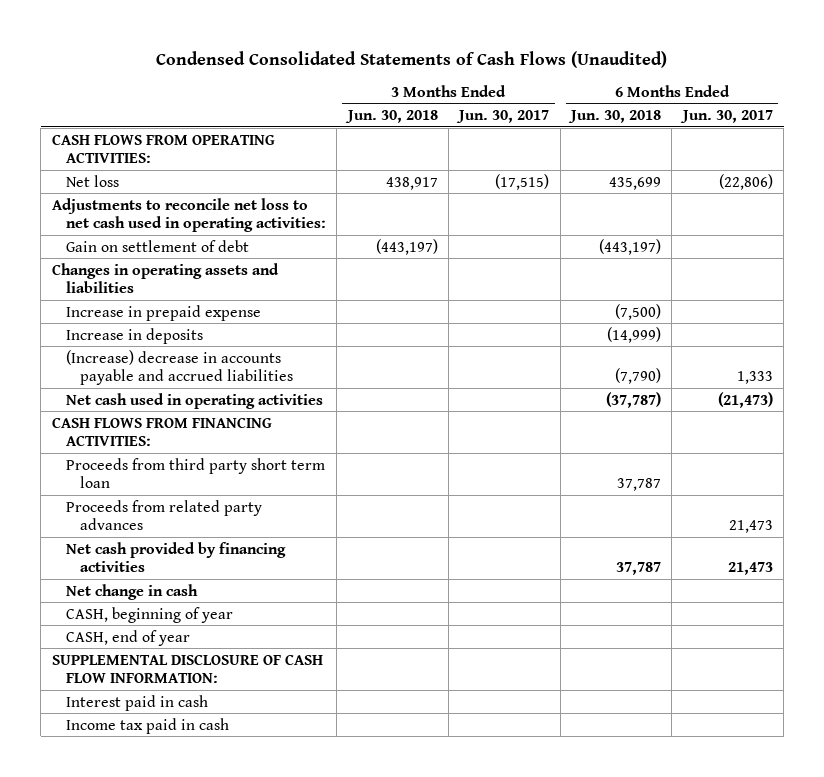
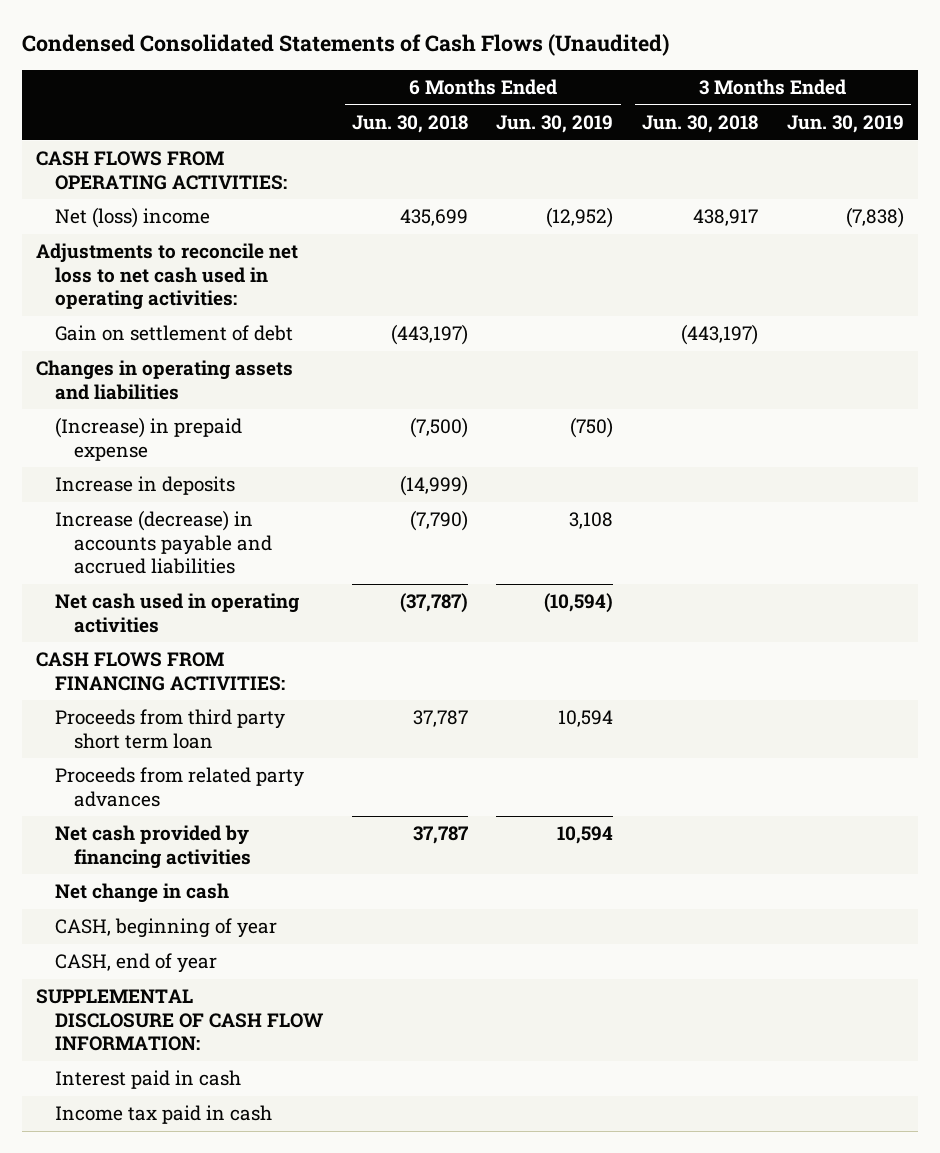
[456,110,550,124] Jun. 30, 2017 -> none
[679,110,773,124] Jun. 30, 2017 -> none
none -> [496,115,614,134] Jun. 30, 2019
none -> [786,115,904,134] Jun. 30, 2019
[65,174,119,187] Net loss -> [55,207,211,229] Net (loss) income
[65,304,261,321] Increase in prepaid expense -> [55,417,243,461] (Increase) in prepaid expense
[65,349,294,385] (Increase) decrease in accounts payable and accrued liabilities -> [55,510,272,574] Increase (decrease) in accounts payable and accrued liabilities

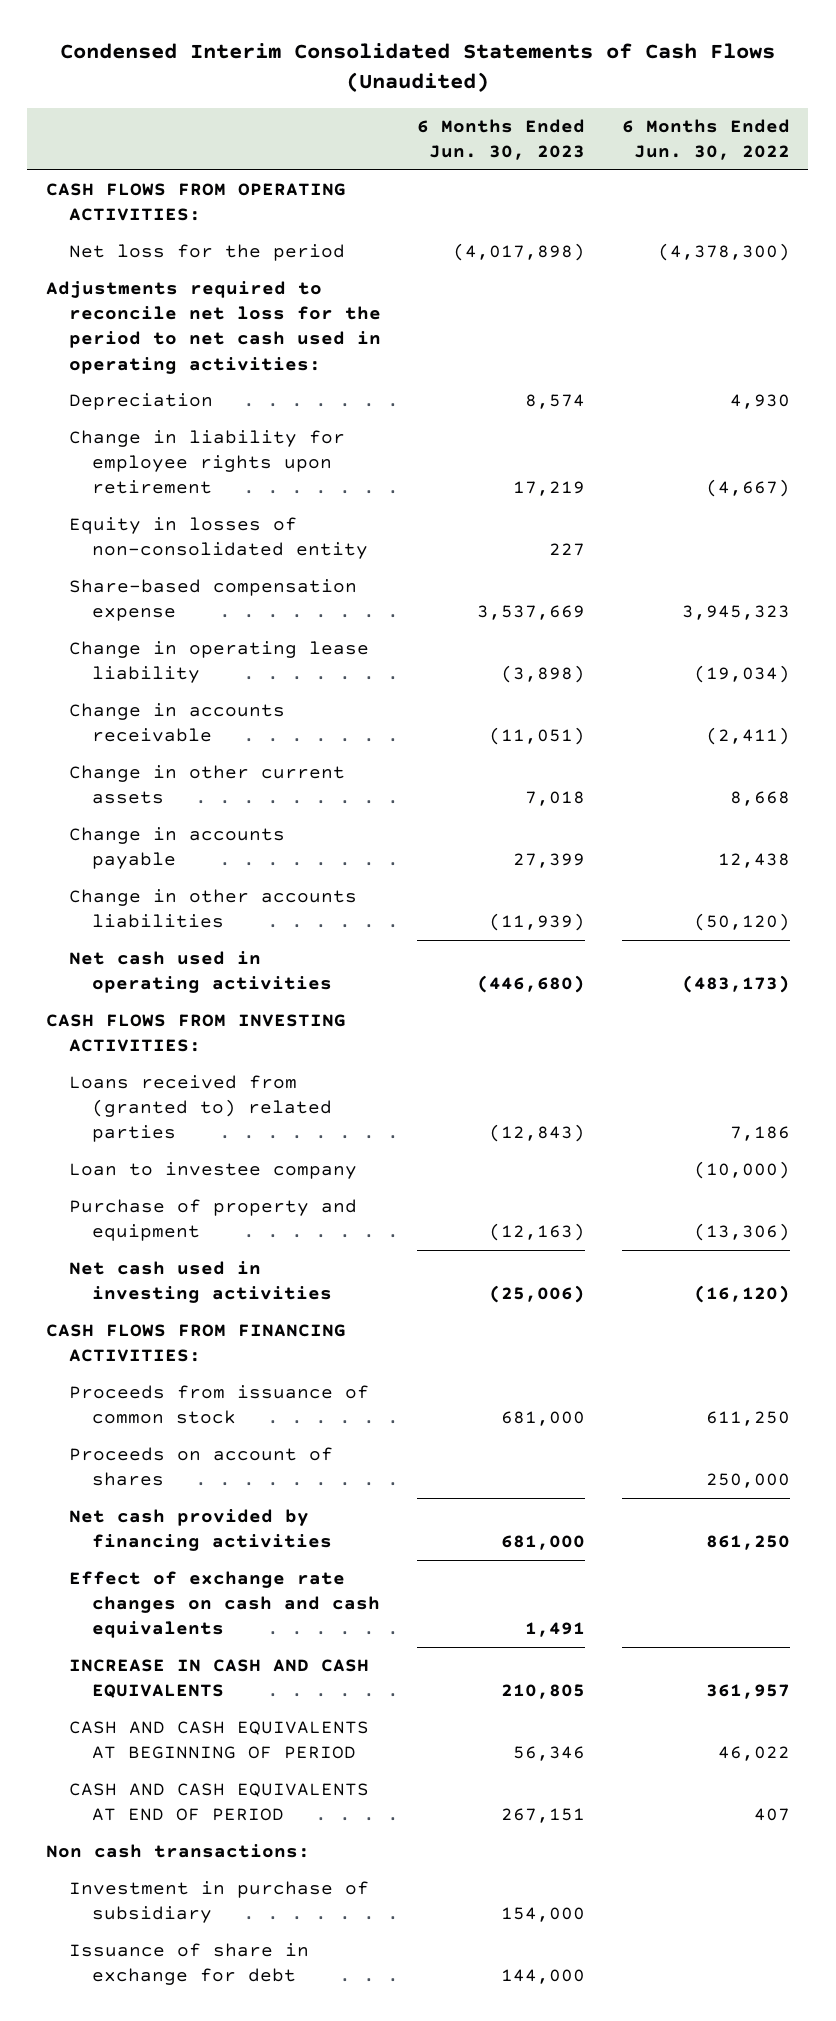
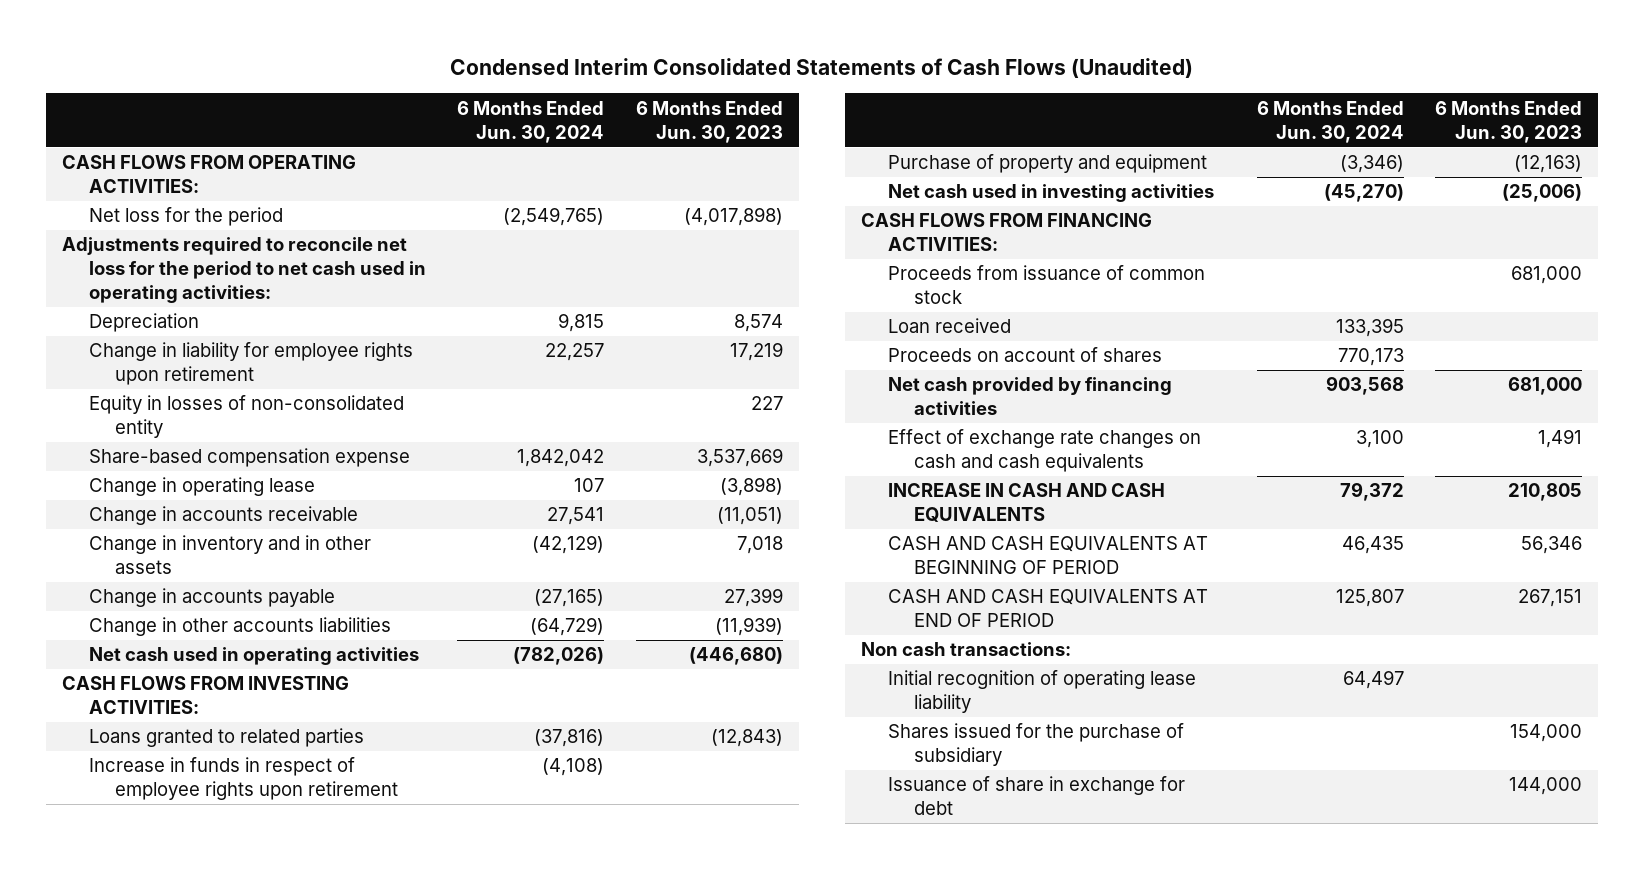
[621,119,790,161] 6 Months Ended Jun. 30, 2022 -> none
none -> [457,100,605,143] 6 Months Ended Jun. 30, 2024
[68,641,369,684] Change in operating lease liability -> [88,477,315,497] Change in operating lease
[68,765,345,805] Change in other current assets -> [88,535,371,575] Change in inventory and in other assets
[68,1162,357,1180] Loan to investee company -> none
[68,1075,333,1143] Loans received from (granted to) related parties -> [88,728,364,748] Loans granted to related parties
none -> [88,757,398,801] Increase in funds in respect of employee rights upon retirement
none -> [887,318,1011,334] Loan received
none -> [887,670,1196,714] Initial recognition of operating lease liability
[68,1881,369,1924] Investment in purchase of subsidiary -> [887,723,1184,767] Shares issued for the purchase of subsidiary

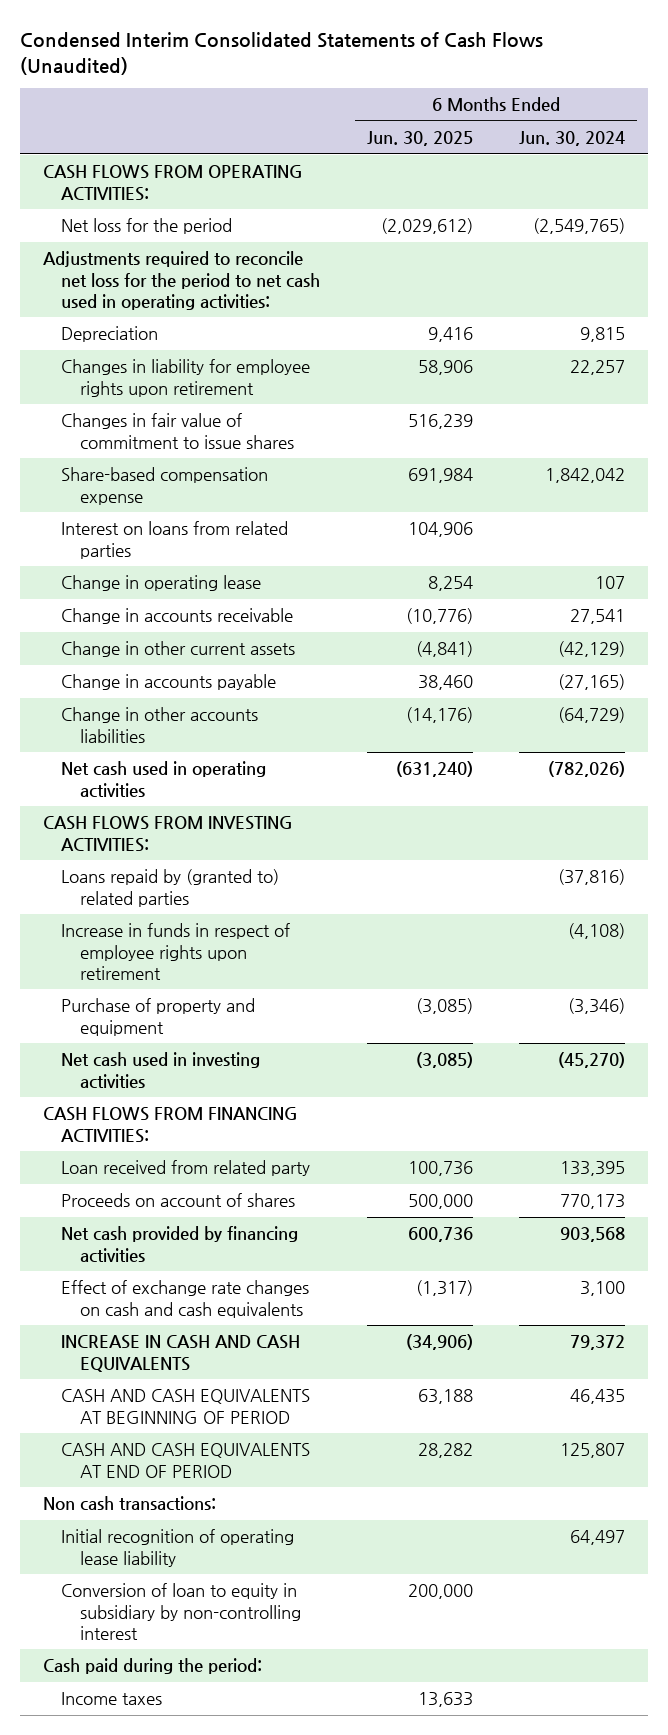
[636,100,784,143] 6 Months Ended Jun. 30, 2023 -> none
none -> [366,131,473,147] Jun. 30, 2025
[88,395,404,439] Equity in losses of non-consolidated entity -> none
[88,342,413,386] Change in liability for employee rights upon retirement -> [61,359,311,397] Changes in liability for employee rights upon retirement
none -> [61,413,294,449] Changes in fair value of commitment to issue shares
none -> [61,521,289,559] Interest on loans from related parties
[88,535,371,575] Change in inventory and in other assets -> [61,641,296,658] Change in other current assets
[88,728,364,748] Loans granted to related parties -> [61,869,280,907] Loans repaid by (granted to) related parties
[887,265,1205,305] Proceeds from issuance of common stock -> none
[887,318,1011,334] Loan received -> [61,1160,311,1177] Loan received from related party
[887,723,1184,767] Shares issued for the purchase of subsidiary -> none
[887,776,1185,816] Issuance of share in exchange for debt -> none
none -> [61,1583,301,1640] Conversion of loan to equity in subsidiary by non-controlling interest
none -> [42,1658,262,1675] Cash paid during the period:
none -> [61,1692,163,1706] Income taxes

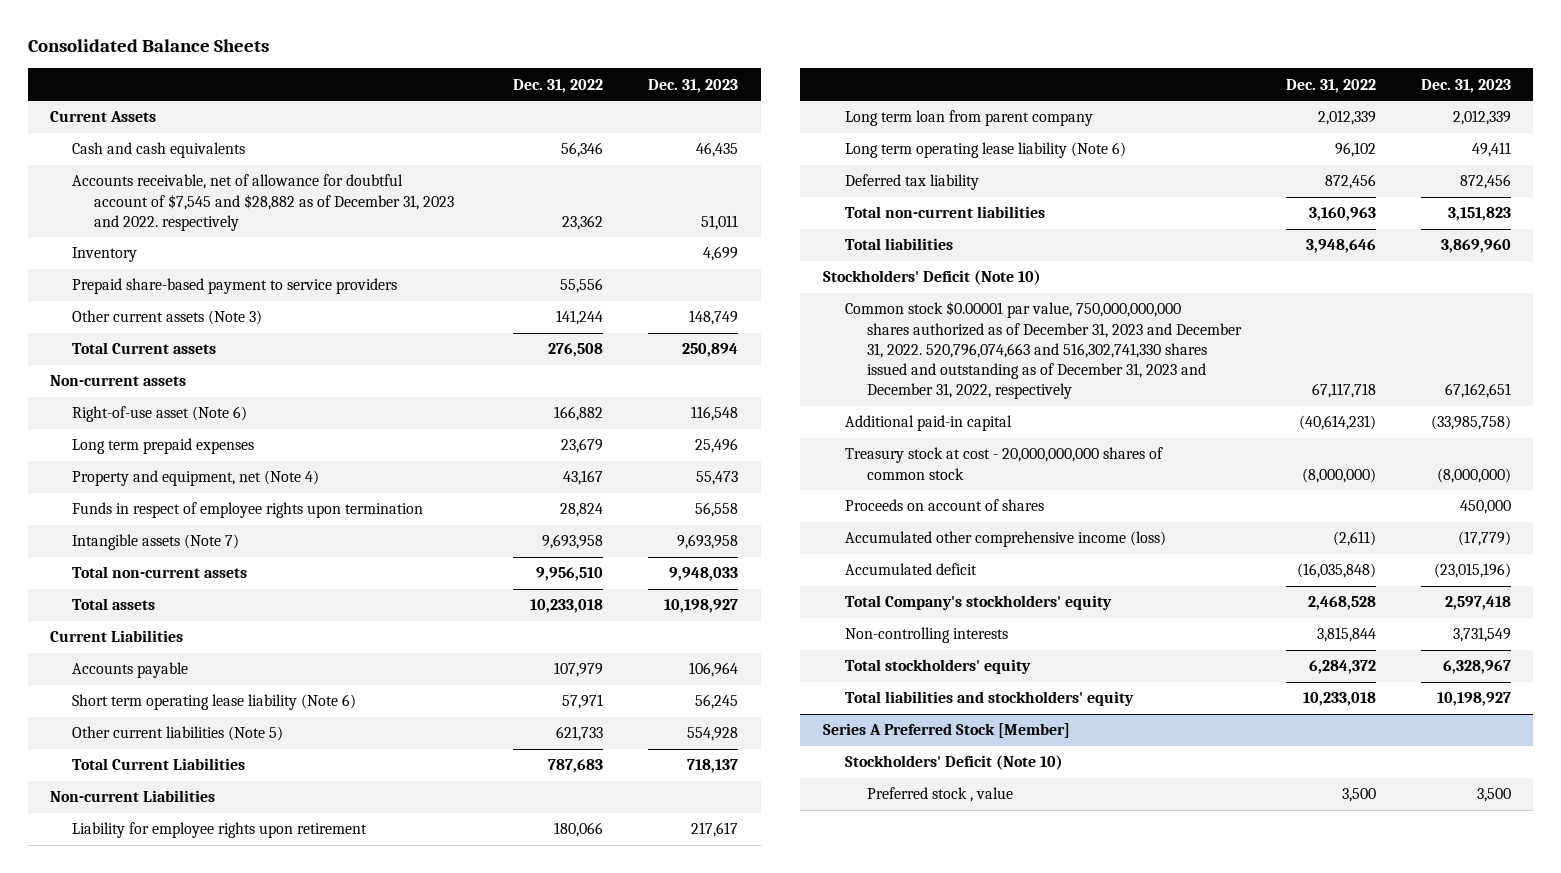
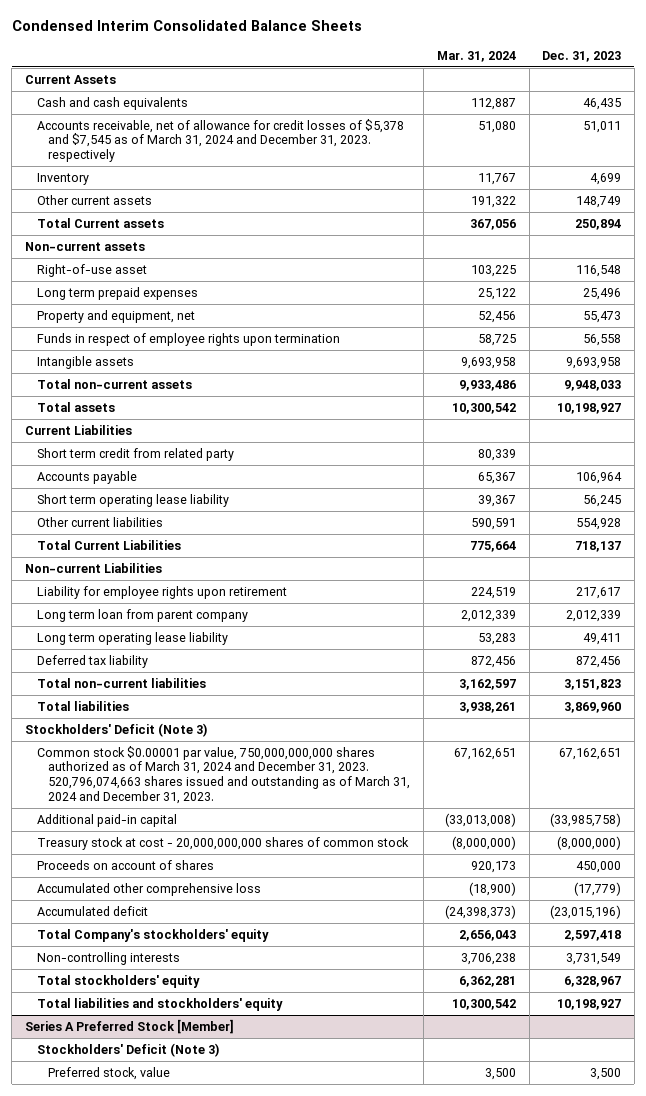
[27,39,269,53] Consolidated Balance Sheets -> [11,20,362,32] Condensed Interim Consolidated Balance Sheets
[513,78,604,93] Dec. 31, 2022 -> none
none -> [436,50,516,62] Mar. 31, 2024
[72,174,455,231] Accounts receivable, net of allowance for doubtful account of $7,545 and $28,882 as of December 31, 2023 and 2022. respectively -> [36,118,404,162] Accounts receivable, net of allowance for credit losses of $5,378 and $7,545 as of March 31, 2024 and December 31, 2023. respectively
[72,278,398,295] Prepaid share-based payment to service providers -> none
[72,310,263,326] Other current assets (Note 3) -> [36,194,152,205] Other current assets
[72,406,248,423] Right-of-use asset (Note 6) -> [36,263,147,277] Right-of-use asset
[72,470,320,487] Property and equipment, net (Note 4) -> [36,309,195,323] Property and equipment, net
[72,534,240,551] Intangible assets (Note 7) -> [36,355,134,369] Intangible assets
none -> [36,447,234,461] Short term credit from related party
[72,694,357,711] Short term operating lease liability (Note 6) -> [36,493,229,507] Short term operating lease liability
[72,726,284,742] Other current liabilities (Note 5) -> [36,516,163,527] Other current liabilities
[844,142,1126,159] Long term operating lease liability (Note 6) -> [36,631,228,645] Long term operating lease liability
[822,270,1041,286] Stockholders' Deficit (Note 10) -> [24,722,208,737] Stockholders' Deficit (Note 3)
[844,301,1243,400] Common stock $0.00001 par value, 750,000,000,000 shares authorized as of December 31, 2023 and December 31, 2022. 520,796,074,663 and 516,302,741,330 shares issued and outstanding as of December 31, 2023 and December 31, 2022, respectively -> [36,745,411,804] Common stock $0.00001 par value, 750,000,000,000 shares authorized as of March 31, 2024 and December 31, 2023. 520,796,074,663 shares issued and outstanding as of March 31, 2024 and December 31, 2023.
[844,531,1166,548] Accumulated other comprehensive income (loss) -> [36,882,261,896] Accumulated other comprehensive loss
[844,755,1063,771] Stockholders' Deficit (Note 10) -> [36,1042,220,1057] Stockholders' Deficit (Note 3)
[867,787,1014,803] Preferred stock , value -> [48,1066,171,1080] Preferred stock, value

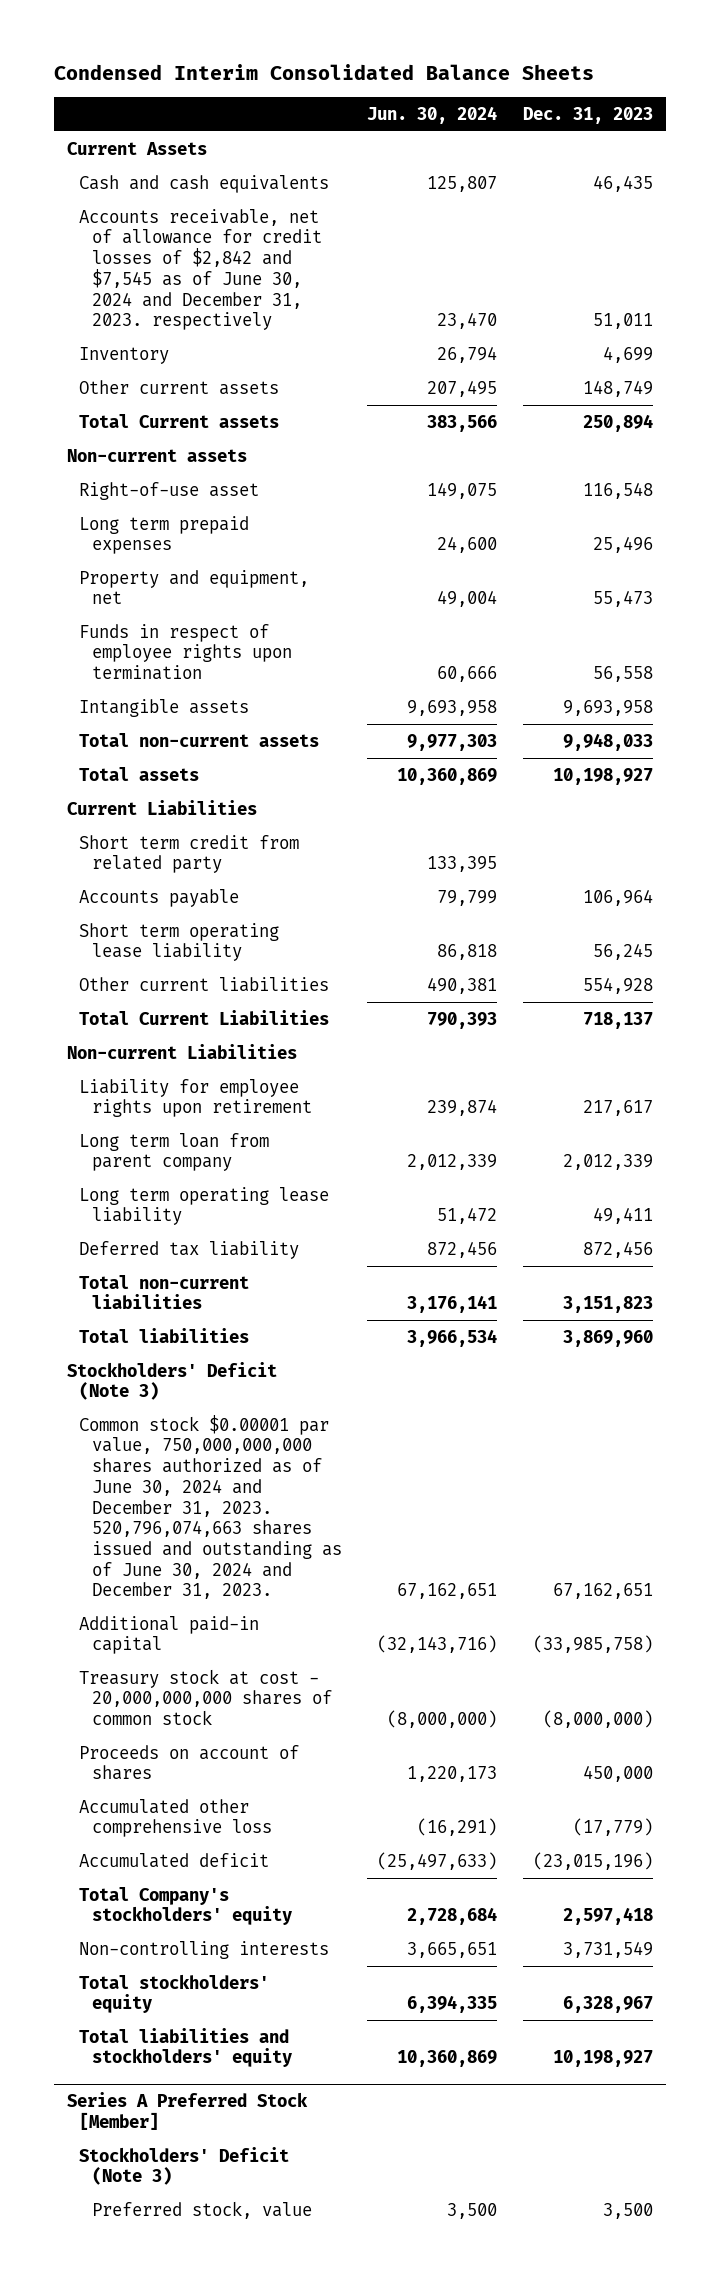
[436,50,516,62] Mar. 31, 2024 -> none
none -> [367,105,498,124] Jun. 30, 2024
[36,118,404,162] Accounts receivable, net of allowance for credit losses of $5,378 and $7,545 as of March 31, 2024 and December 31, 2023. respectively -> [79,208,322,331] Accounts receivable, net of allowance for credit losses of $2,842 and $7,545 as of June 30, 2024 and December 31, 2023. respectively
[36,745,411,804] Common stock $0.00001 par value, 750,000,000,000 shares authorized as of March 31, 2024 and December 31, 2023. 520,796,074,663 shares issued and outstanding as of March 31, 2024 and December 31, 2023. -> [79,1414,342,1600] Common stock $0.00001 par value, 750,000,000,000 shares authorized as of June 30, 2024 and December 31, 2023. 520,796,074,663 shares issued and outstanding as of June 30, 2024 and December 31, 2023.

